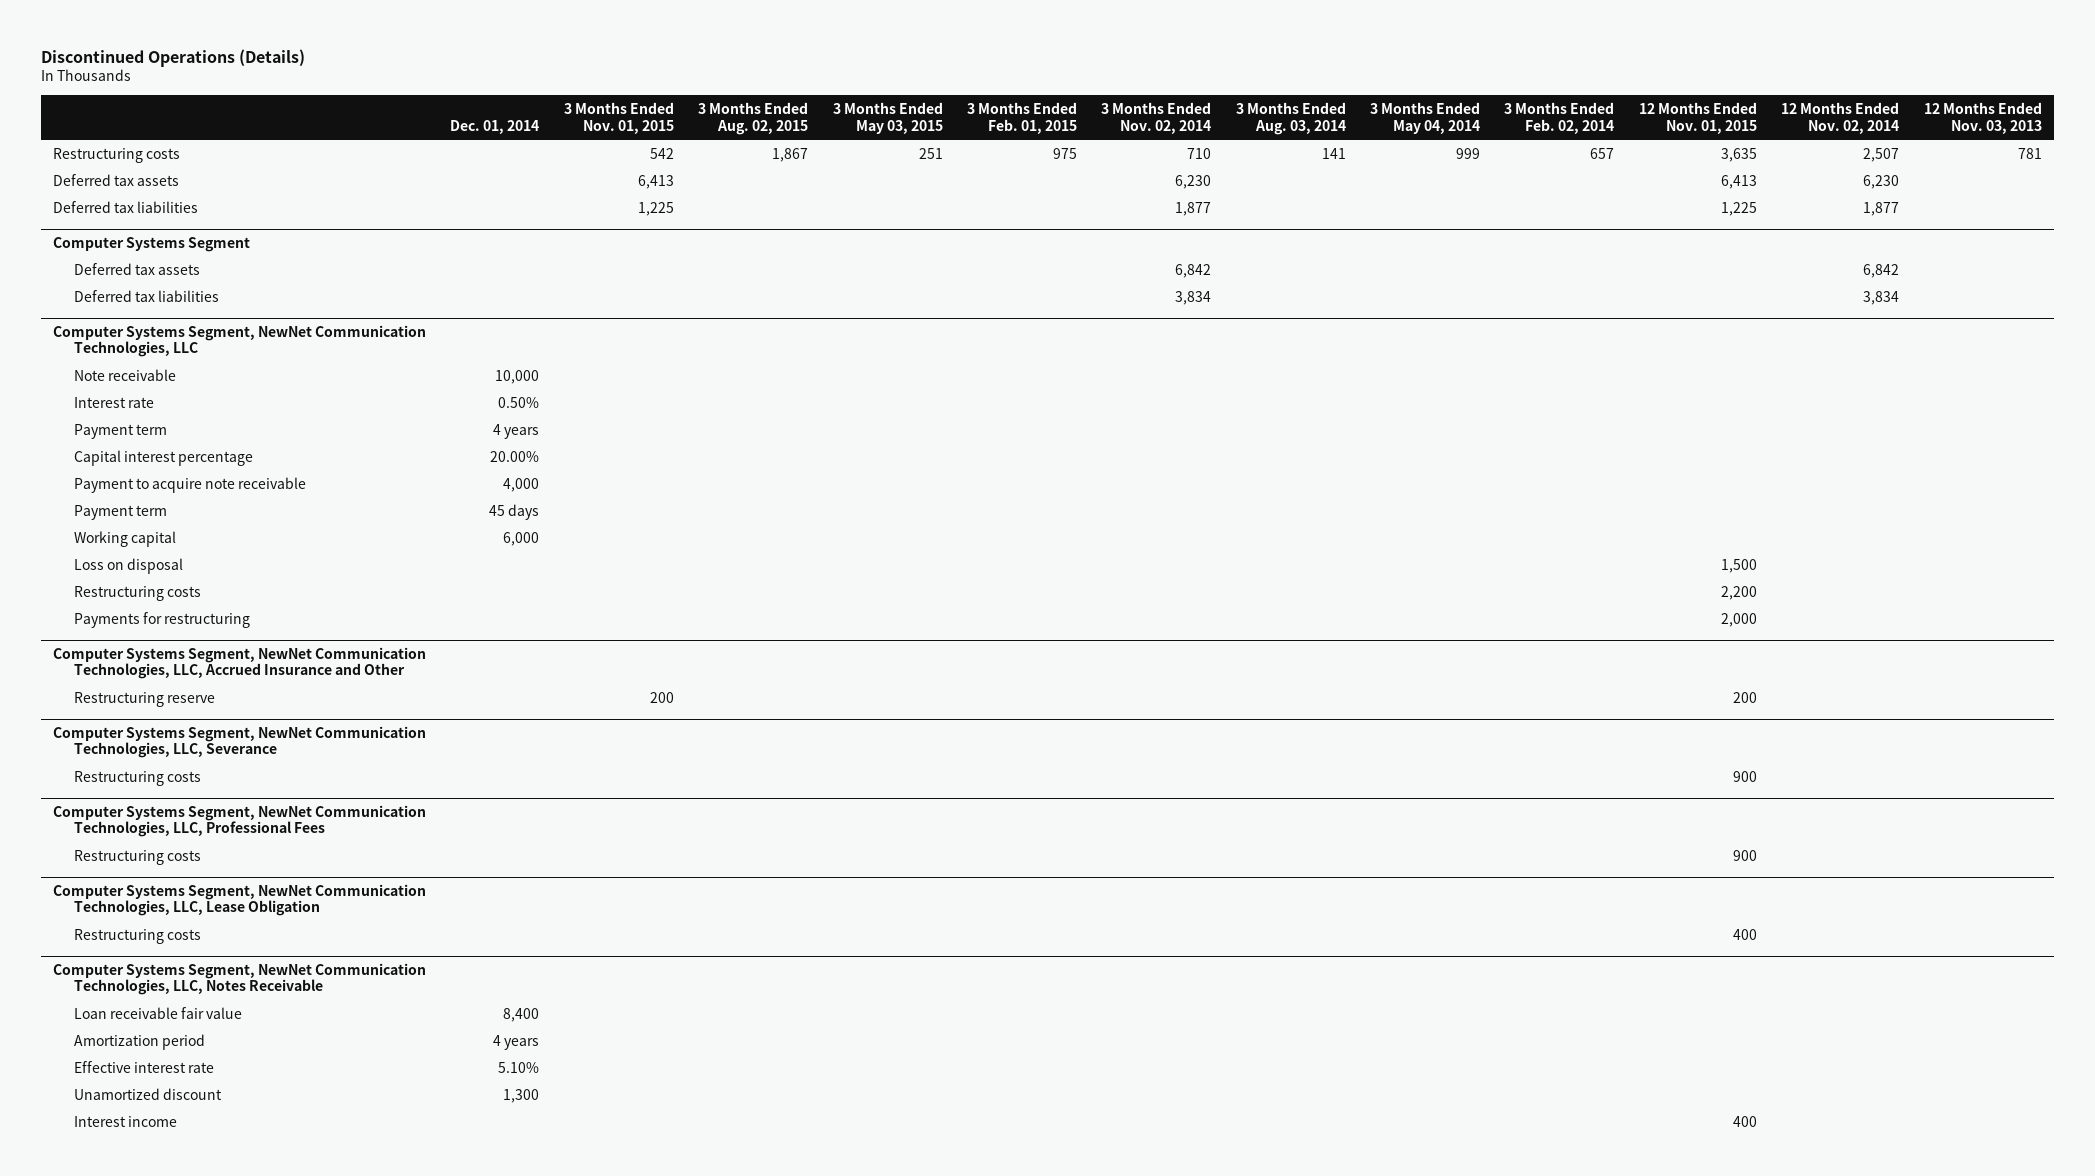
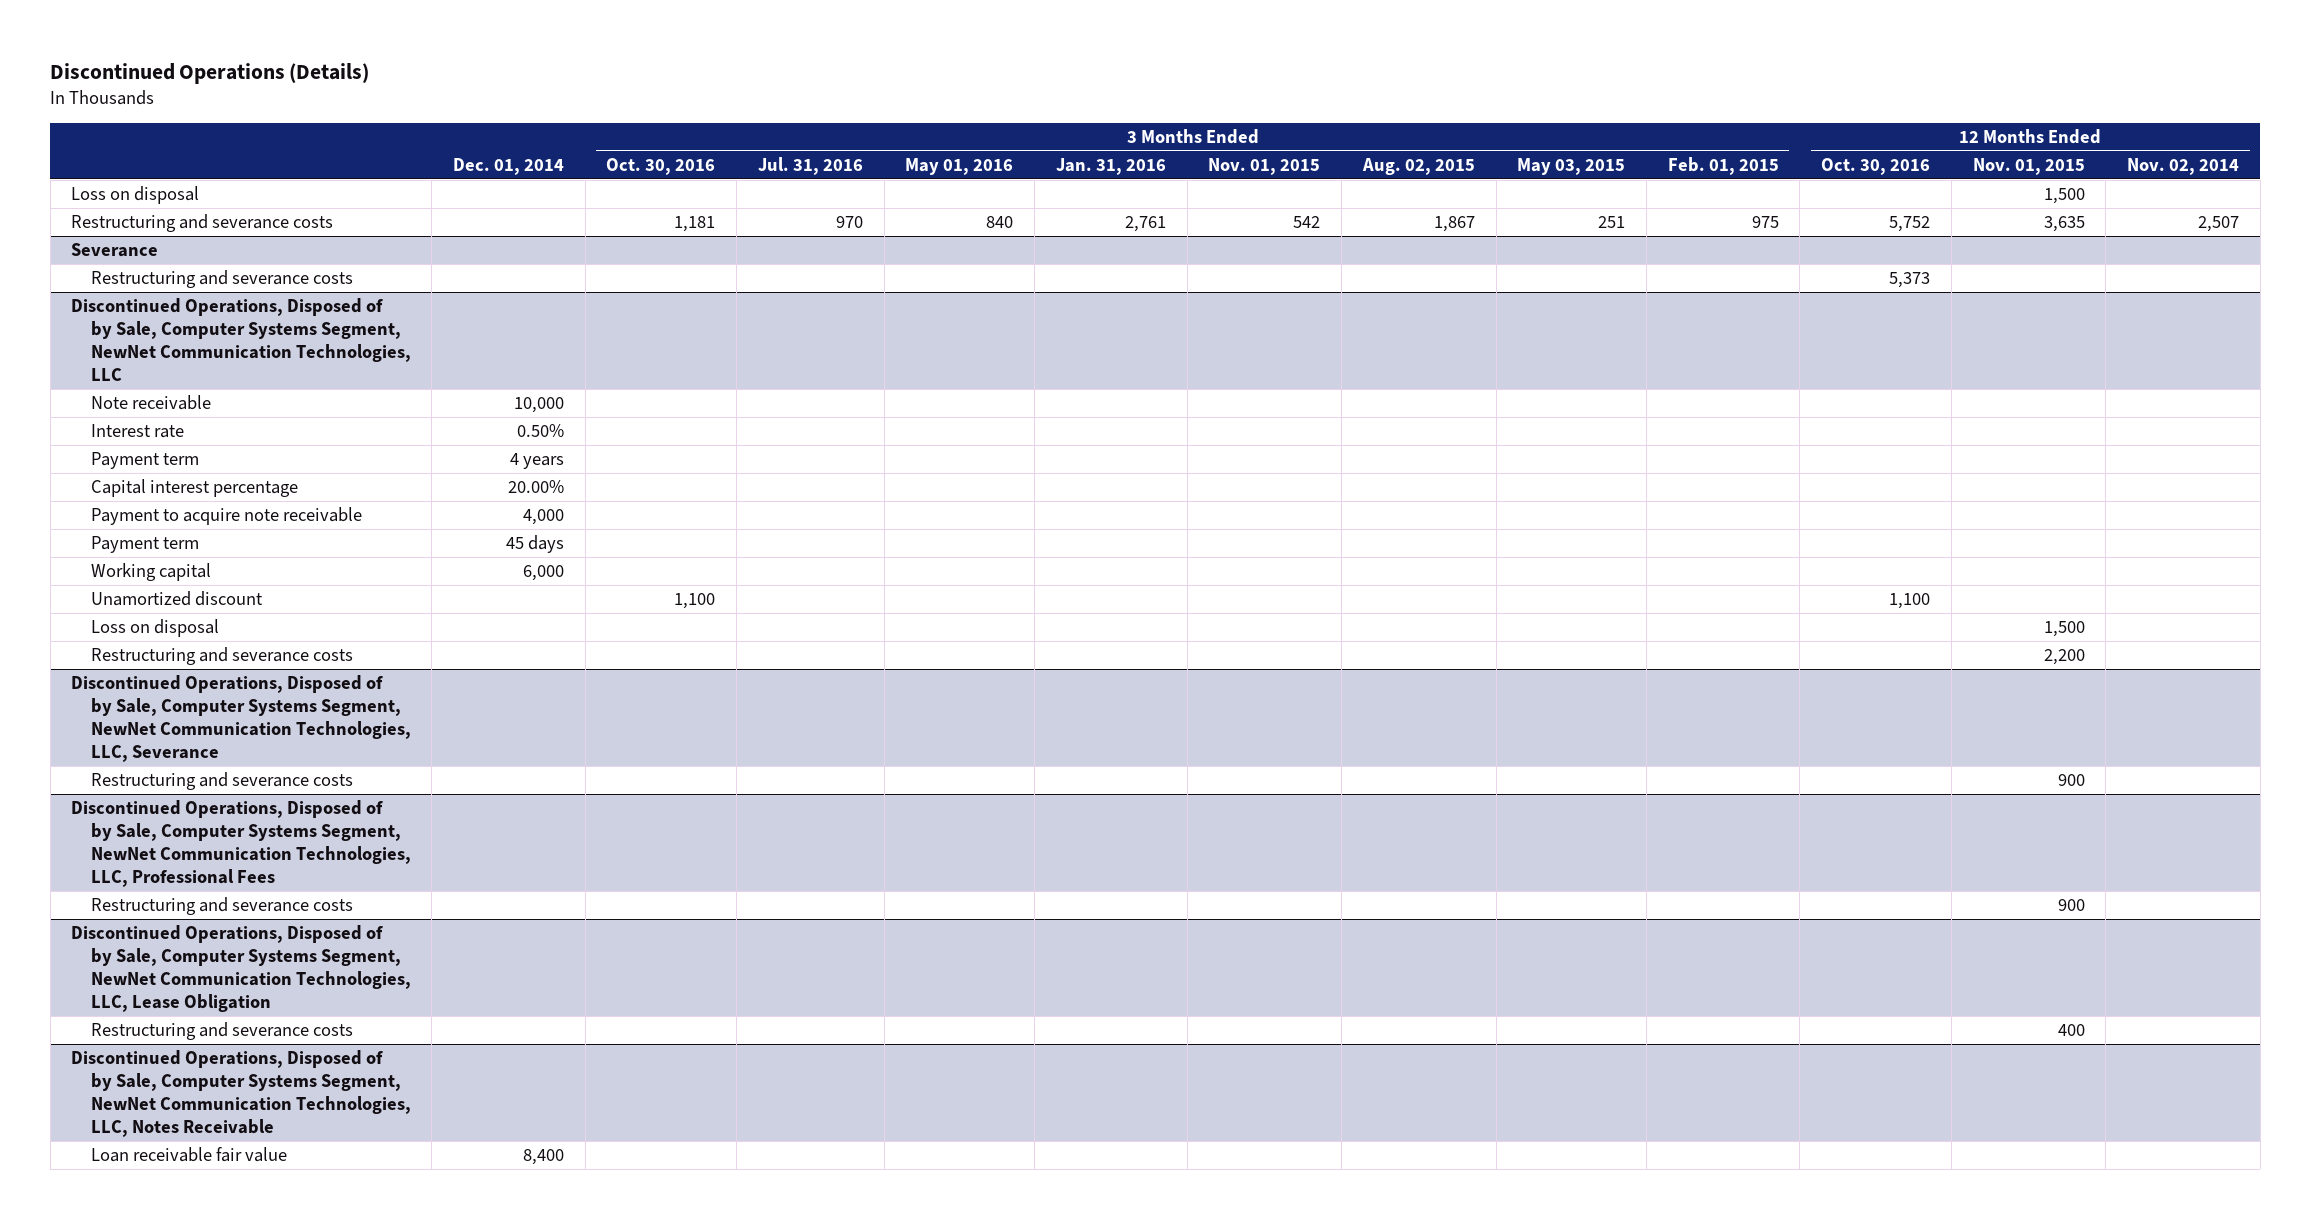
[1101,102,1212,134] 3 Months Ended Nov. 02, 2014 -> none
[1235,102,1346,135] 3 Months Ended Aug. 03, 2014 -> none
[1370,102,1481,134] 3 Months Ended May 04, 2014 -> none
[1504,102,1615,134] 3 Months Ended Feb. 02, 2014 -> none
[1923,102,2042,134] 12 Months Ended Nov. 03, 2013 -> none
none -> [606,157,716,175] Oct. 30, 2016
none -> [757,156,863,175] Jul. 31, 2016
none -> [905,157,1014,175] May 01, 2016
none -> [1055,157,1166,175] Jan. 31, 2016
none -> [1821,157,1931,175] Oct. 30, 2016
[53,173,180,186] Deferred tax assets -> none
[53,200,199,213] Deferred tax liabilities -> none
[53,236,251,252] Computer Systems Segment -> none
[74,262,201,275] Deferred tax assets -> none
[74,289,220,302] Deferred tax liabilities -> none
none -> [71,186,200,205] Loss on disposal
[53,147,181,163] Restructuring costs -> [71,214,334,233] Restructuring and severance costs
none -> [71,243,159,258] Severance
none -> [90,270,353,289] Restructuring and severance costs
[53,324,427,358] Computer Systems Segment, NewNet Communication Technologies, LLC -> [71,298,411,382] Discontinued Operations, Disposed of by Sale, Computer Systems Segment, NewNet Communication Technologies, LLC
none -> [90,591,263,607] Unamortized discount
[74,611,251,628] Payments for restructuring -> none
[53,646,427,680] Computer Systems Segment, NewNet Communication Technologies, LLC, Accrued Insurance and Other -> none
[74,691,216,707] Restructuring reserve -> none
[74,585,202,601] Restructuring costs -> [90,647,353,666] Restructuring and severance costs
[53,725,427,759] Computer Systems Segment, NewNet Communication Technologies, LLC, Severance -> [71,675,411,763] Discontinued Operations, Disposed of by Sale, Computer Systems Segment, NewNet Communication Technologies, LLC, Severance
[74,770,202,786] Restructuring costs -> [90,772,353,791] Restructuring and severance costs
[53,804,427,838] Computer Systems Segment, NewNet Communication Technologies, LLC, Professional Fees -> [71,800,411,888] Discontinued Operations, Disposed of by Sale, Computer Systems Segment, NewNet Communication Technologies, LLC, Professional Fees
[74,849,202,865] Restructuring costs -> [90,897,353,916] Restructuring and severance costs
[53,883,427,917] Computer Systems Segment, NewNet Communication Technologies, LLC, Lease Obligation -> [71,925,411,1013] Discontinued Operations, Disposed of by Sale, Computer Systems Segment, NewNet Communication Technologies, LLC, Lease Obligation
[74,928,202,944] Restructuring costs -> [90,1022,353,1041] Restructuring and severance costs
[53,962,427,996] Computer Systems Segment, NewNet Communication Technologies, LLC, Notes Receivable -> [71,1050,411,1138] Discontinued Operations, Disposed of by Sale, Computer Systems Segment, NewNet Communication Technologies, LLC, Notes Receivable
[74,1033,206,1050] Amortization period -> none
[74,1060,215,1073] Effective interest rate -> none
[74,1087,223,1100] Unamortized discount -> none
[74,1115,178,1127] Interest income -> none

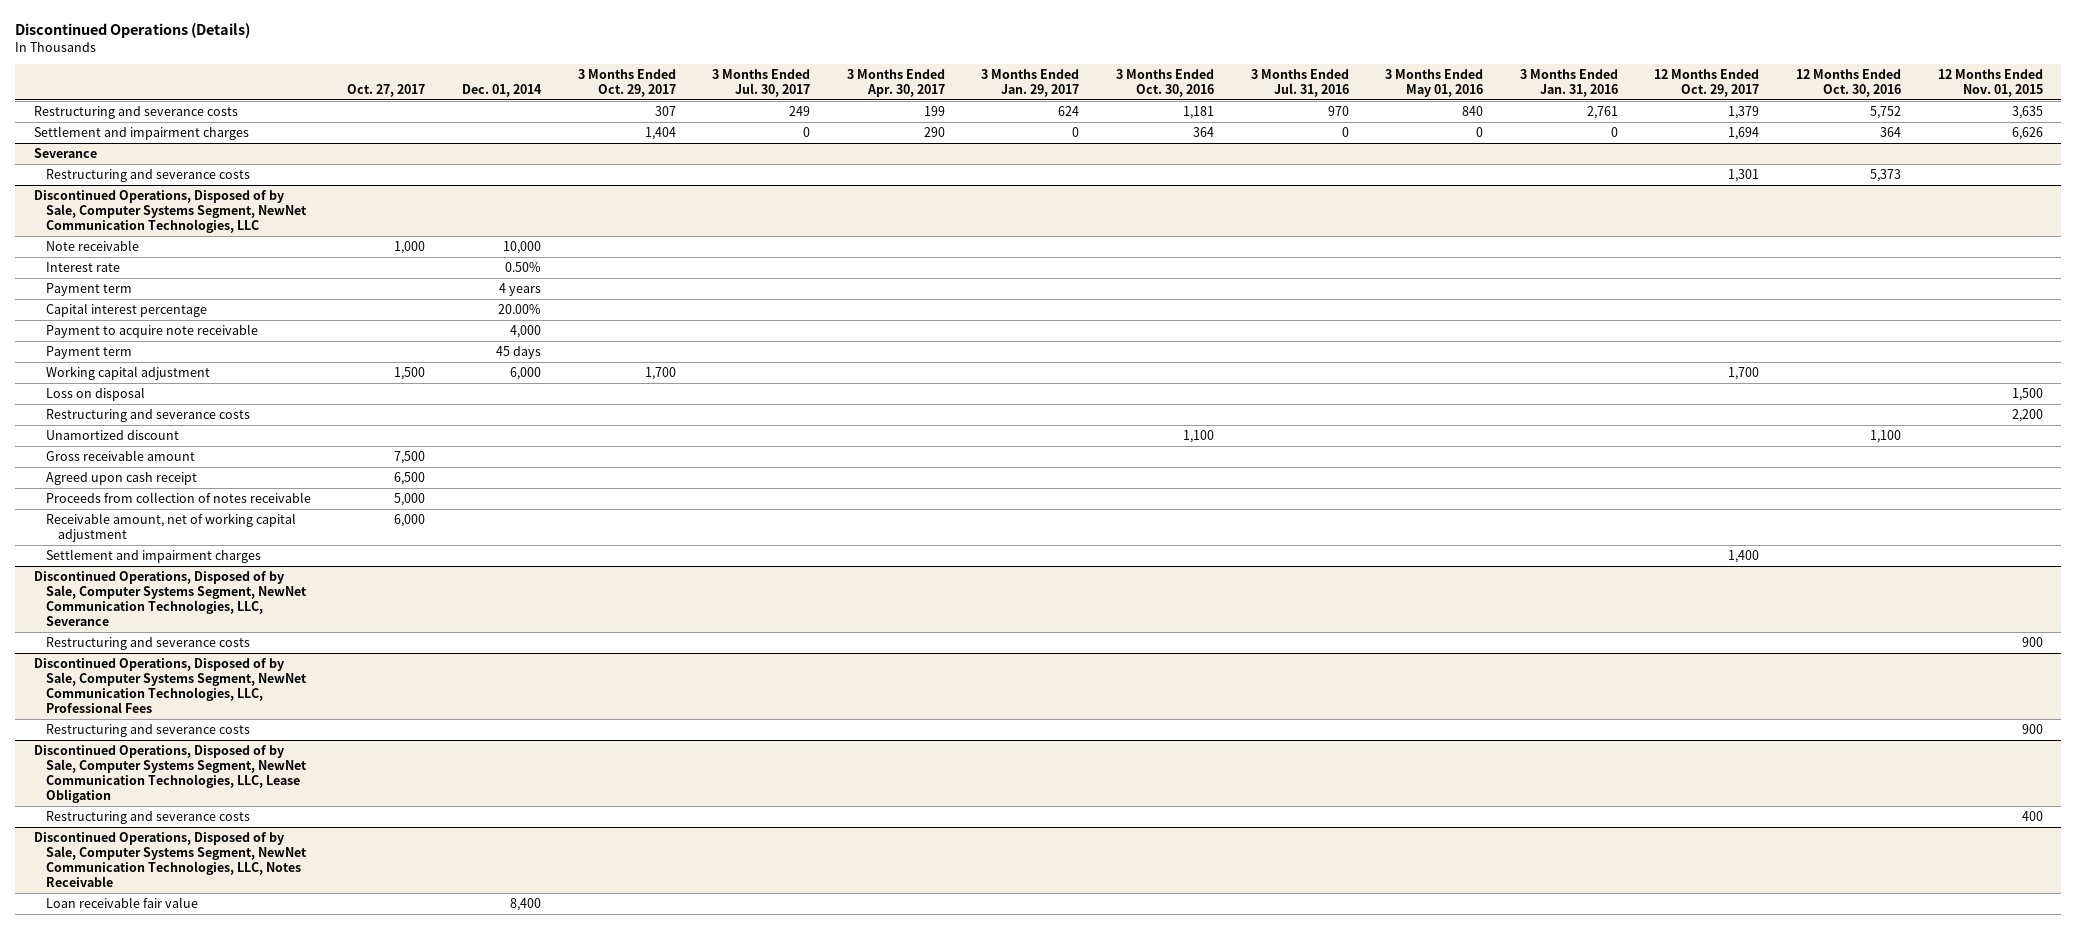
[1208,157,1321,175] Nov. 01, 2015 -> none
[1361,157,1475,175] Aug. 02, 2015 -> none
[1517,157,1626,175] May 03, 2015 -> none
[1667,156,1779,175] Feb. 01, 2015 -> none
[2127,157,2240,175] Nov. 02, 2014 -> none
none -> [347,84,426,98] Oct. 27, 2017
none -> [577,69,676,98] 3 Months Ended Oct. 29, 2017
none -> [712,69,811,98] 3 Months Ended Jul. 30, 2017
none -> [846,69,945,98] 3 Months Ended Apr. 30, 2017
none -> [981,69,1080,98] 3 Months Ended Jan. 29, 2017
none -> [1654,69,1760,98] 12 Months Ended Oct. 29, 2017
[71,186,200,205] Loss on disposal -> none
none -> [33,125,249,140] Settlement and impairment charges
[90,563,211,582] Working capital -> [45,365,210,380] Working capital adjustment
[90,591,263,607] Unamortized discount -> [45,429,179,440] Unamortized discount
none -> [45,449,195,461] Gross receivable amount
none -> [45,471,197,485] Agreed upon cash receipt
none -> [45,491,311,503] Proceeds from collection of notes receivable
none -> [45,512,296,542] Receivable amount, net of working capital adjustment
none -> [45,548,261,563] Settlement and impairment charges

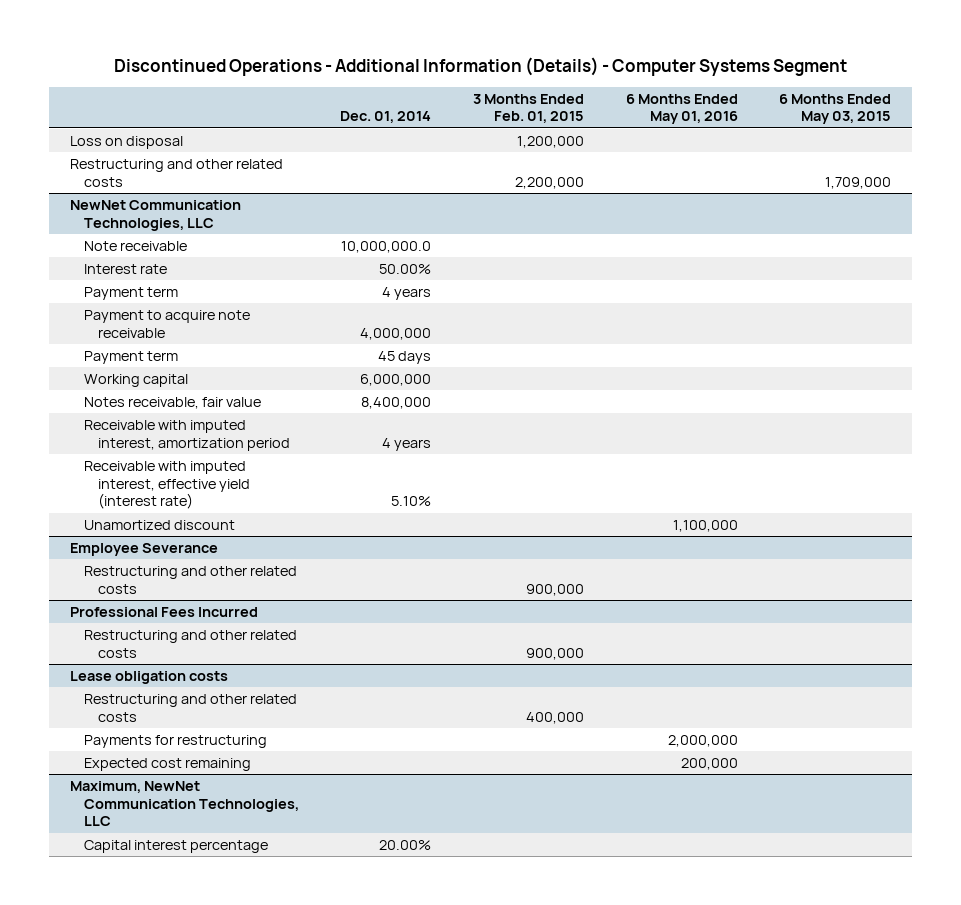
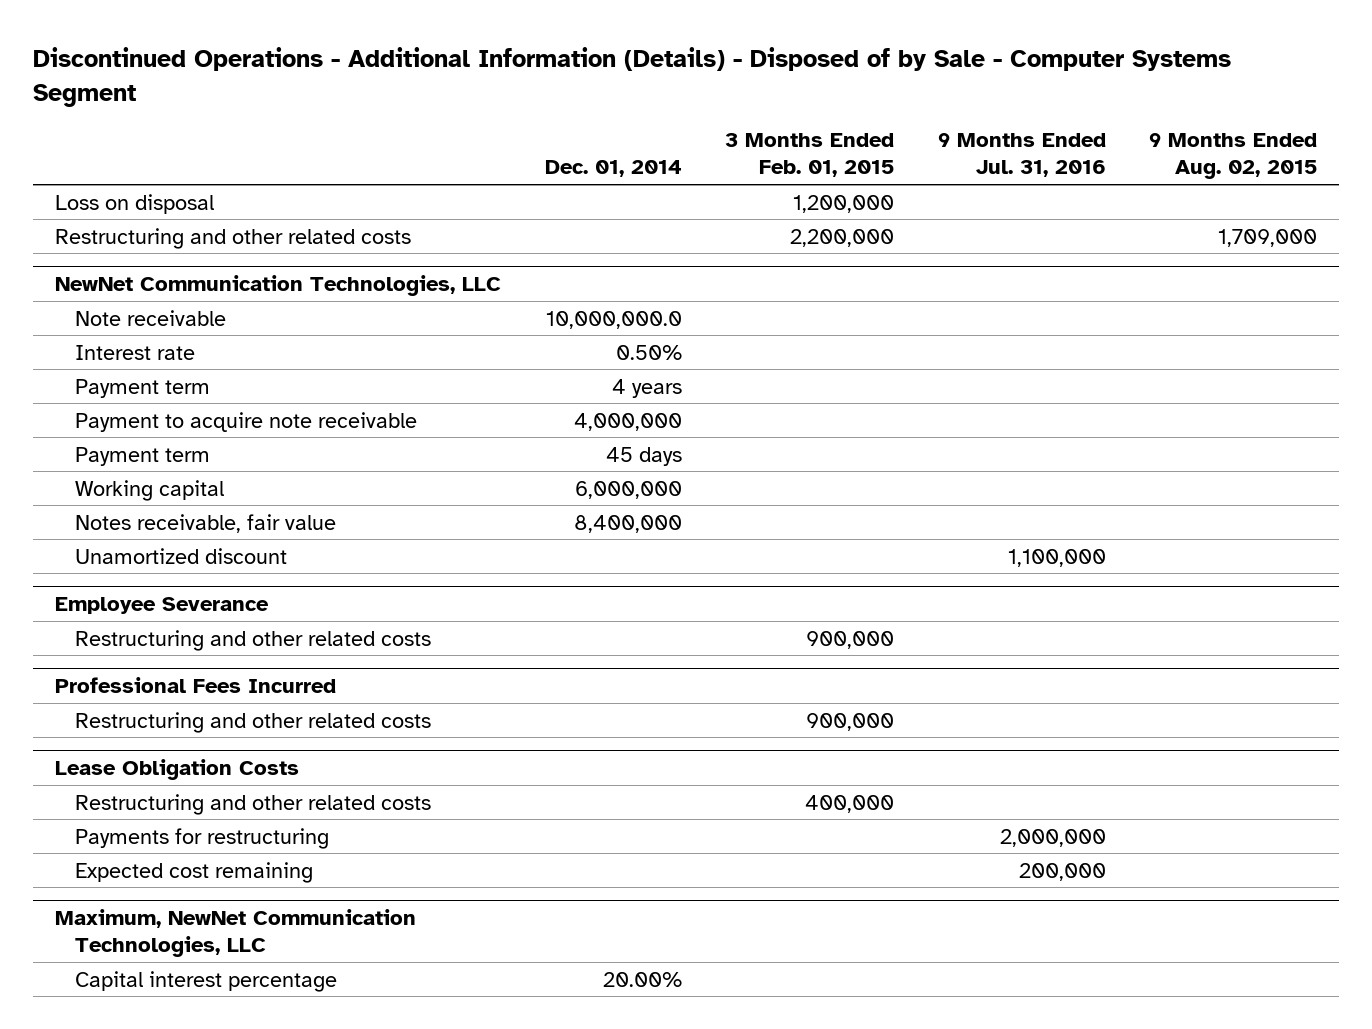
[113,57,847,77] Discontinued Operations - Additional Information (Details) - Computer Systems Segment -> [33,47,1232,108] Discontinued Operations - Additional Information (Details) - Disposed of by Sale - Computer Systems Segment
[625,93,738,125] 6 Months Ended May 01, 2016 -> none
[779,93,892,125] 6 Months Ended May 03, 2015 -> none
none -> [937,133,1106,178] 9 Months Ended Jul. 31, 2016
none -> [1149,133,1318,180] 9 Months Ended Aug. 02, 2015
[379,264,432,275] 50.00% -> [615,344,682,360] 0.50%
[83,420,290,451] Receivable with imputed interest, amortization period -> none
[83,461,250,510] Receivable with imputed interest, effective yield (interest rate) -> none
[70,671,229,685] Lease obligation costs -> [55,759,300,781] Lease Obligation Costs

